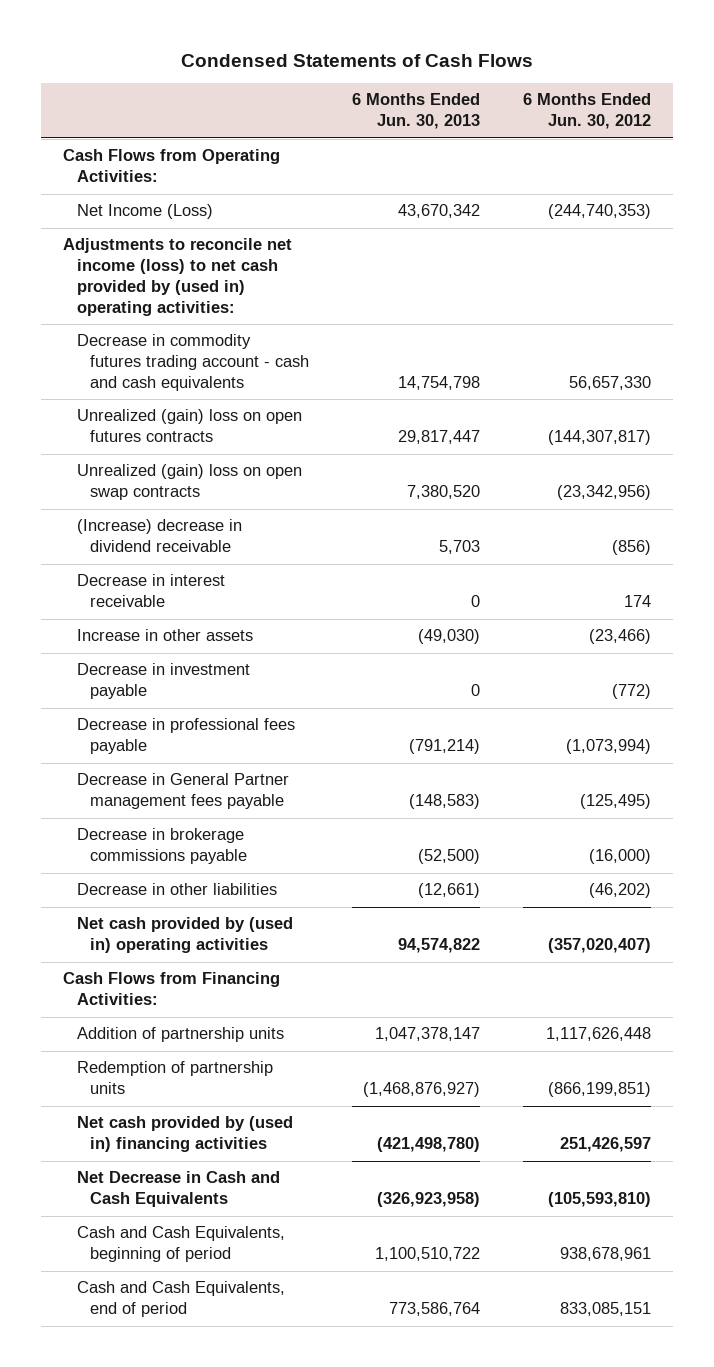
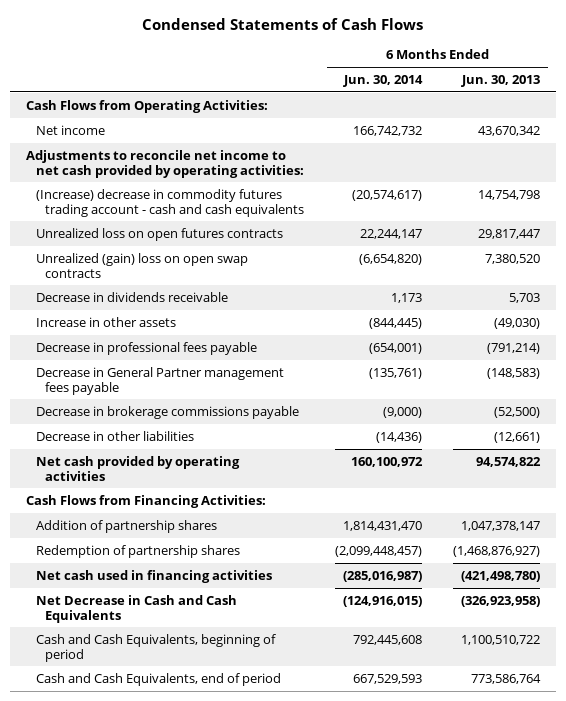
[523,93,652,130] 6 Months Ended Jun. 30, 2012 -> none
none -> [343,75,424,88] Jun. 30, 2014
[76,204,213,220] Net Income (Loss) -> [35,124,105,135] Net income
[62,238,292,317] Adjustments to reconcile net income (loss) to net cash provided by (used in) operating activities: -> [25,149,304,178] Adjustments to reconcile net income to net cash provided by operating activities:
[76,334,310,392] Decrease in commodity futures trading account - cash and cash equivalents -> [35,188,305,217] (Increase) decrease in commodity futures trading account - cash and cash equivalents
[76,409,302,443] Unrealized (gain) loss on open futures contracts -> [35,227,283,241] Unrealized loss on open futures contracts
[76,574,225,608] Decrease in interest receivable -> none
[76,519,242,553] (Increase) decrease in dividend receivable -> [35,291,228,302] Decrease in dividends receivable
[76,663,250,700] Decrease in investment payable -> none
[76,917,293,954] Net cash provided by (used in) operating activities -> [35,455,240,481] Net cash provided by operating activities
[76,1027,284,1043] Addition of partnership units -> [35,519,217,533] Addition of partnership shares
[76,1061,273,1095] Redemption of partnership units -> [35,544,240,558] Redemption of partnership shares
[76,1116,293,1153] Net cash provided by (used in) financing activities -> [35,569,272,583] Net cash used in financing activities

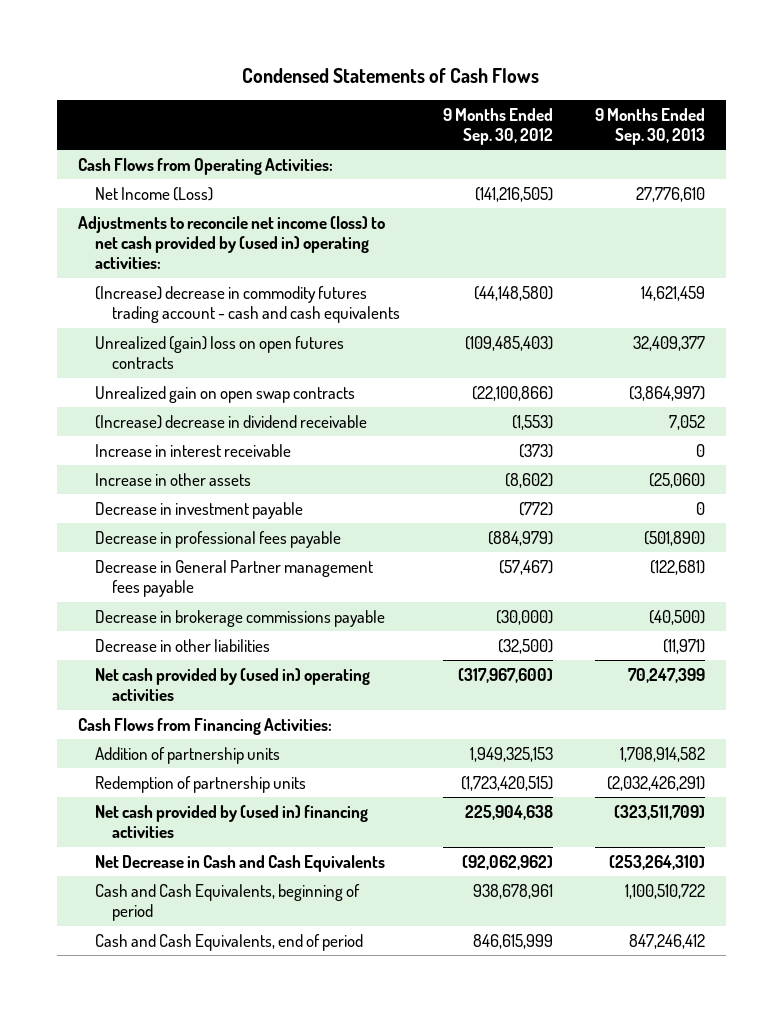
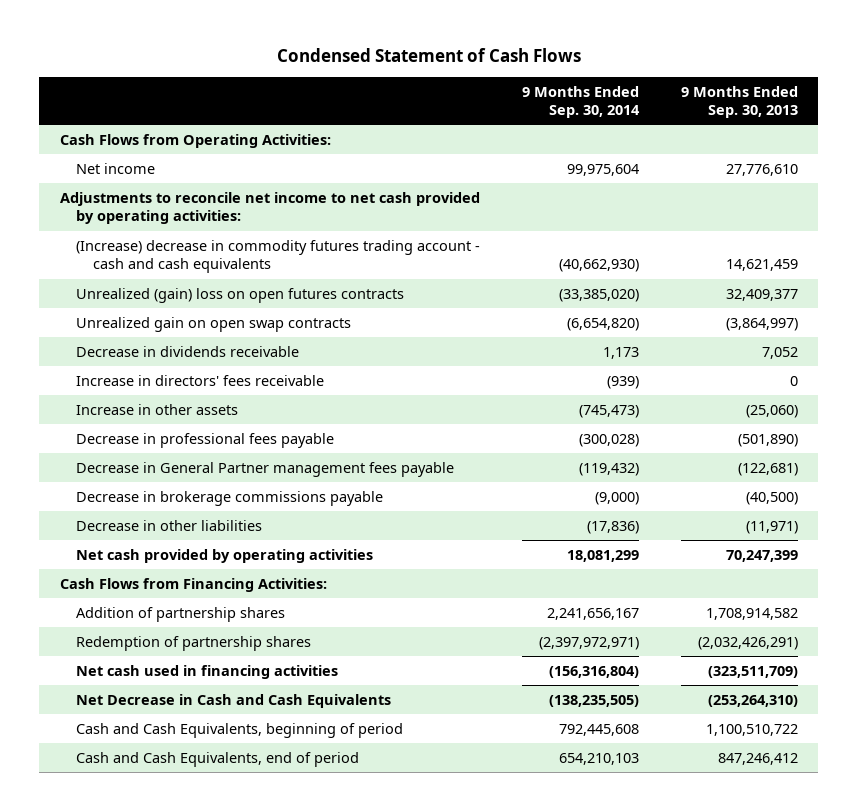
[242,67,540,83] Condensed Statements of Cash Flows -> [276,48,581,63] Condensed Statement of Cash Flows
[442,107,553,145] 9 Months Ended Sep. 30, 2012 -> none
none -> [521,85,640,118] 9 Months Ended Sep. 30, 2014
[94,186,213,201] Net Income (Loss) -> [76,162,156,174] Net income
[77,215,385,270] Adjustments to reconcile net income (loss) to net cash provided by (used in) operating activities: -> [60,191,481,225] Adjustments to reconcile net income to net cash provided by operating activities:
[94,414,367,429] (Increase) decrease in dividend receivable -> [76,345,300,357] Decrease in dividends receivable
[94,443,291,457] Increase in interest receivable -> [76,374,325,386] Increase in directors' fees receivable
[94,501,303,519] Decrease in investment payable -> none
[94,667,370,702] Net cash provided by (used in) operating activities -> [76,548,374,563] Net cash provided by operating activities
[94,746,280,764] Addition of partnership units -> [76,606,286,622] Addition of partnership shares
[94,775,306,793] Redemption of partnership units -> [76,635,312,651] Redemption of partnership shares
[94,804,368,839] Net cash provided by (used in) financing activities -> [76,664,339,679] Net cash used in financing activities

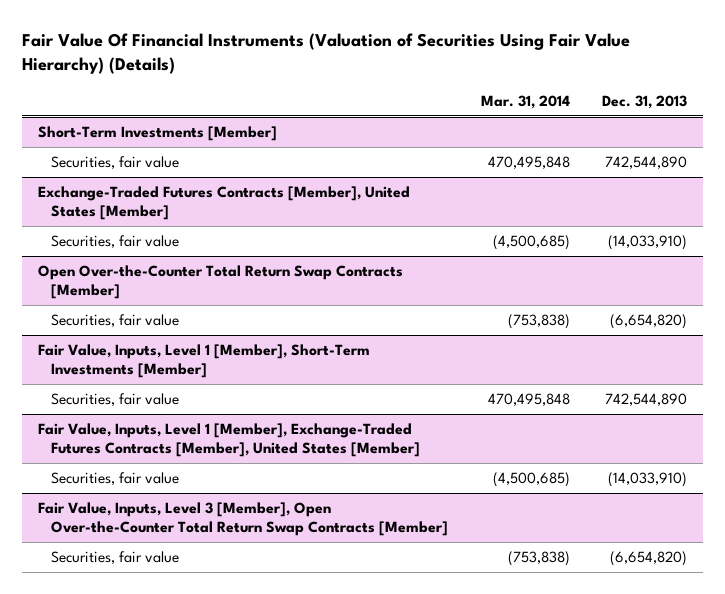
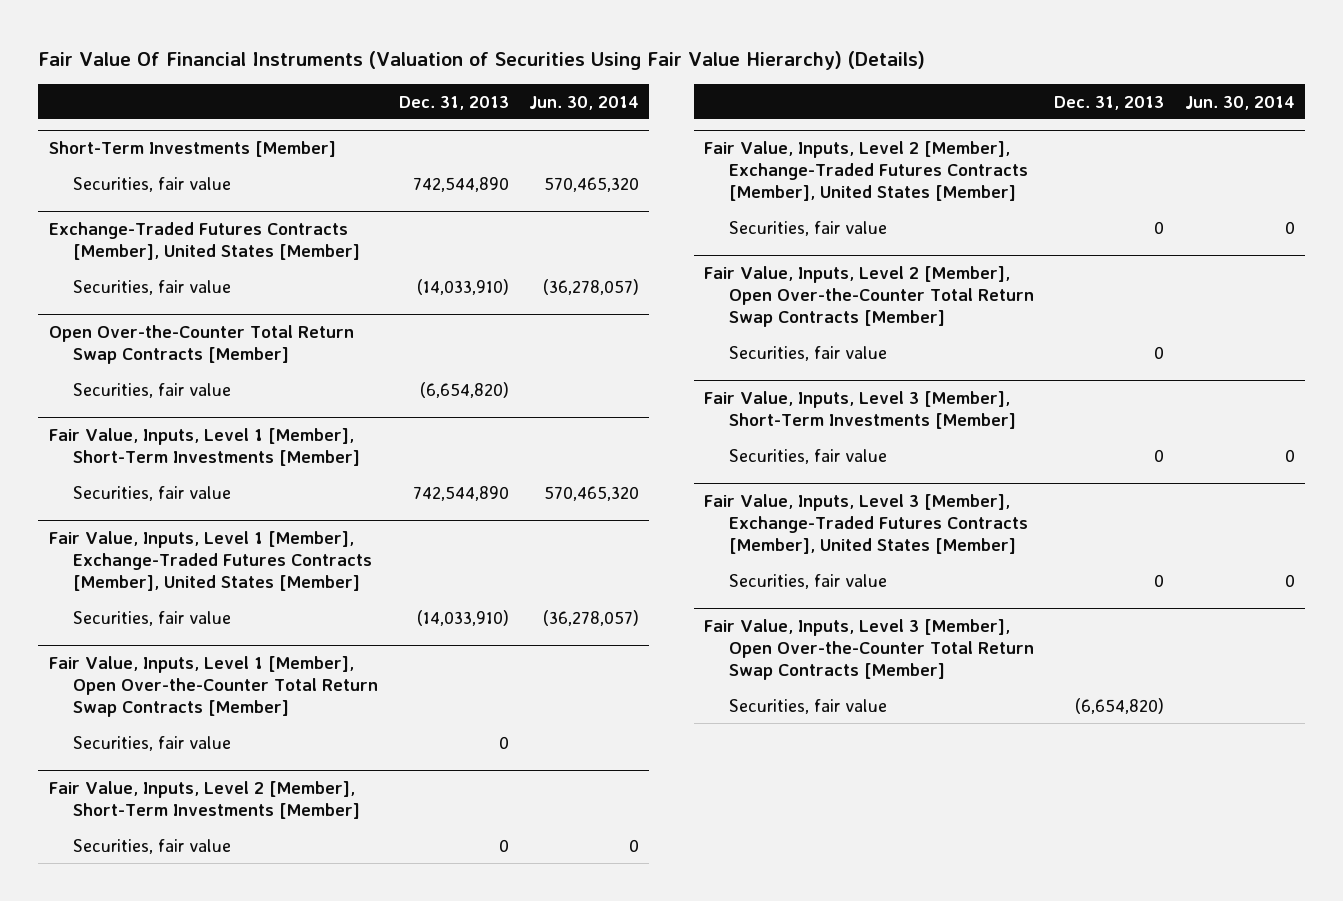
[480,94,570,109] Mar. 31, 2014 -> none
none -> [529,95,640,110] Jun. 30, 2014
none -> [48,656,379,718] Fair Value, Inputs, Level 1 [Member], Open Over-the-Counter Total Return Swap Contracts [Member]
none -> [73,735,232,751] Securities, fair value
none -> [48,781,361,820] Fair Value, Inputs, Level 2 [Member], Short-Term Investments [Member]
none -> [73,838,232,854] Securities, fair value
none -> [704,141,1029,202] Fair Value, Inputs, Level 2 [Member], Exchange-Traded Futures Contracts [Member], United States [Member]
none -> [729,220,888,236] Securities, fair value
none -> [704,266,1035,328] Fair Value, Inputs, Level 2 [Member], Open Over-the-Counter Total Return Swap Contracts [Member]
none -> [729,345,888,361] Securities, fair value
none -> [704,391,1017,430] Fair Value, Inputs, Level 3 [Member], Short-Term Investments [Member]
none -> [729,448,888,464] Securities, fair value
none -> [704,494,1029,555] Fair Value, Inputs, Level 3 [Member], Exchange-Traded Futures Contracts [Member], United States [Member]
none -> [729,573,888,589] Securities, fair value

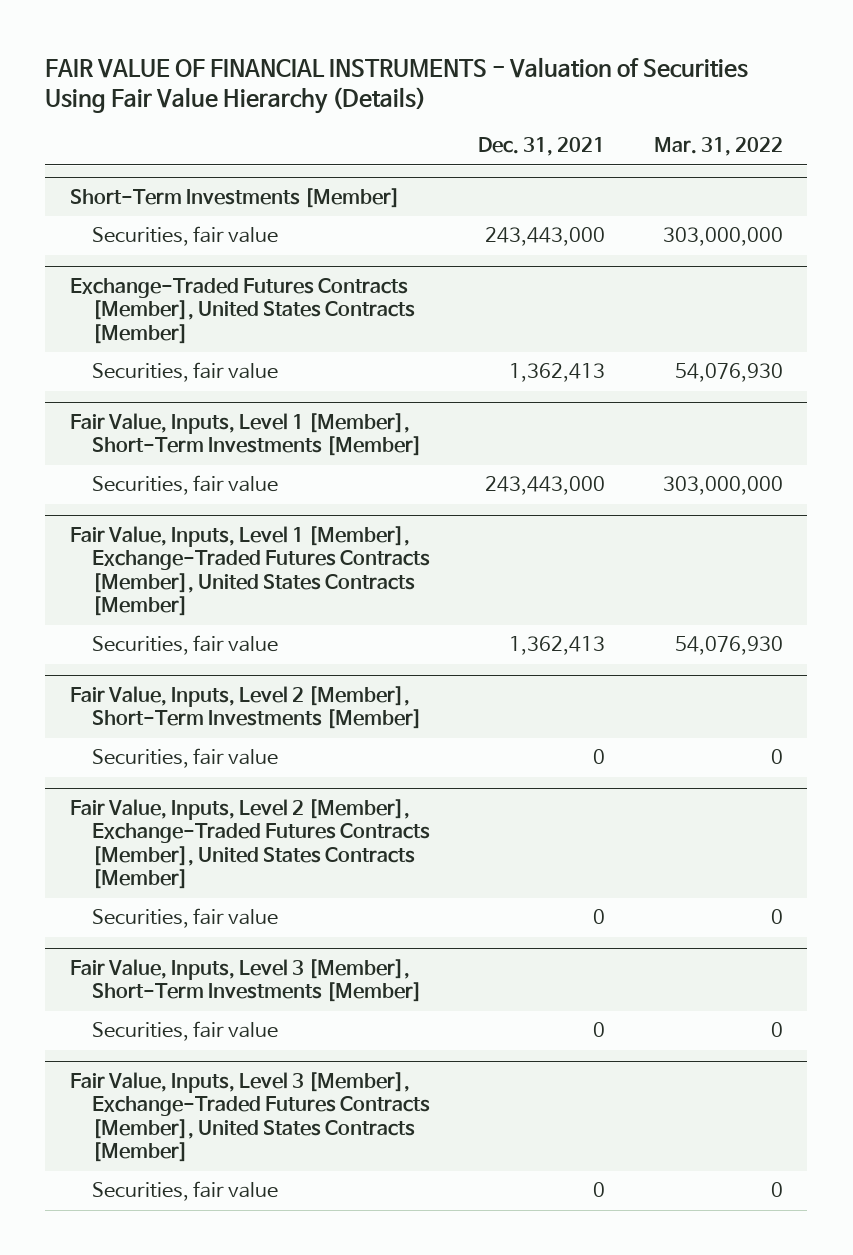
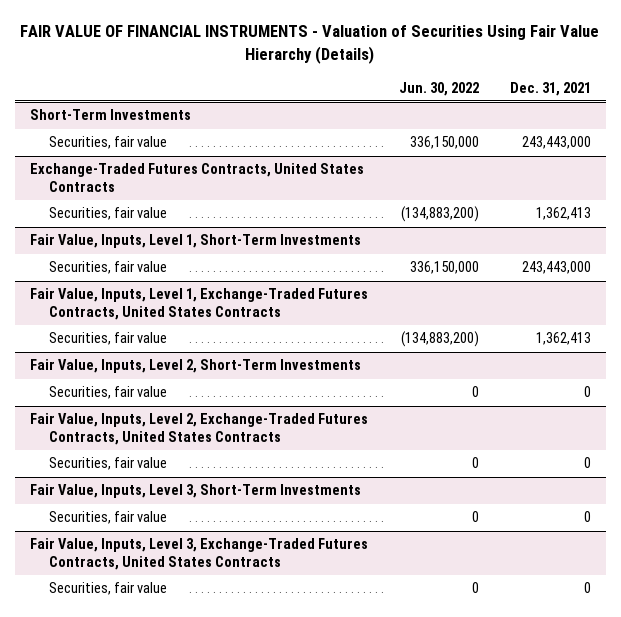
[654,137,784,157] Mar. 31, 2022 -> none
none -> [398,81,479,96] Jun. 30, 2022
[69,188,400,209] Short-Term Investments [Member] -> [30,109,192,121] Short-Term Investments
[69,278,415,344] Exchange-Traded Futures Contracts [Member], United States Contracts [Member] -> [30,163,365,192] Exchange-Traded Futures Contracts, United States Contracts
[69,413,422,457] Fair Value, Inputs, Level 1 [Member], Short-Term Investments [Member] -> [30,234,362,249] Fair Value, Inputs, Level 1, Short-Term Investments
[69,526,430,617] Fair Value, Inputs, Level 1 [Member], Exchange-Traded Futures Contracts [Member], United States Contracts [Member] -> [30,288,369,320] Fair Value, Inputs, Level 1, Exchange-Traded Futures Contracts, United States Contracts
[69,686,422,730] Fair Value, Inputs, Level 2 [Member], Short-Term Investments [Member] -> [30,359,362,374] Fair Value, Inputs, Level 2, Short-Term Investments
[69,799,430,890] Fair Value, Inputs, Level 2 [Member], Exchange-Traded Futures Contracts [Member], United States Contracts [Member] -> [30,413,369,445] Fair Value, Inputs, Level 2, Exchange-Traded Futures Contracts, United States Contracts
[69,959,422,1003] Fair Value, Inputs, Level 3 [Member], Short-Term Investments [Member] -> [30,484,362,499] Fair Value, Inputs, Level 3, Short-Term Investments
[69,1072,430,1163] Fair Value, Inputs, Level 3 [Member], Exchange-Traded Futures Contracts [Member], United States Contracts [Member] -> [30,538,369,570] Fair Value, Inputs, Level 3, Exchange-Traded Futures Contracts, United States Contracts

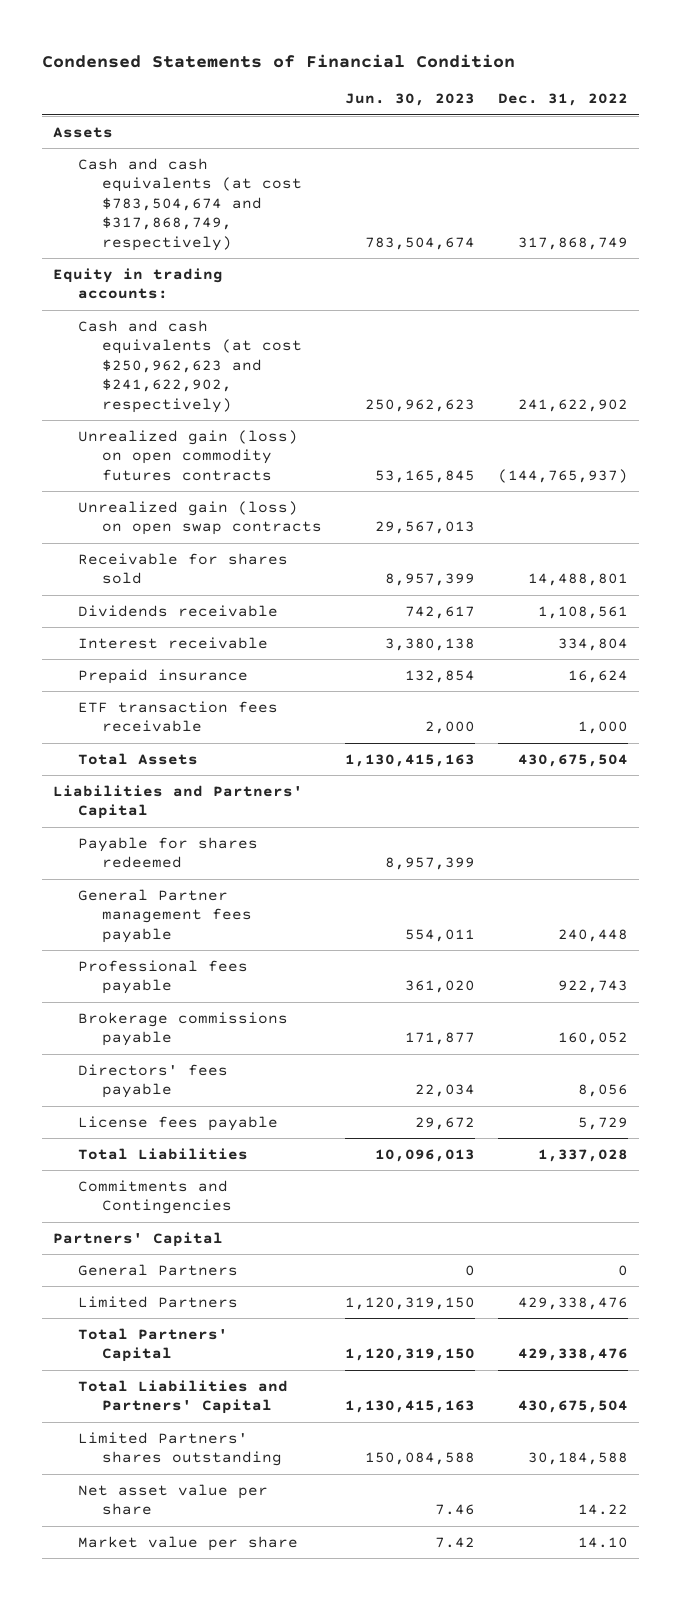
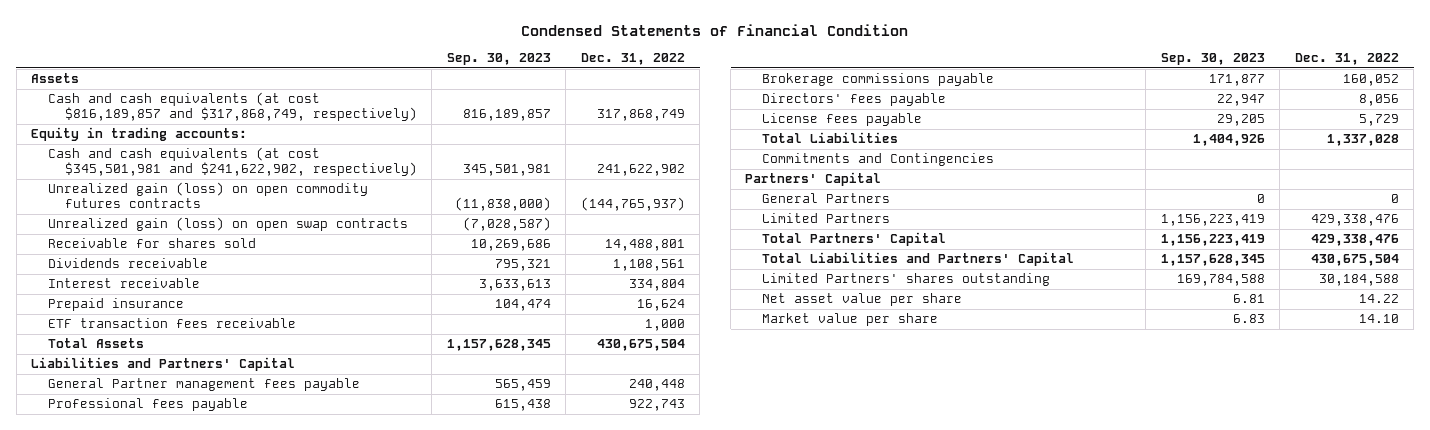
[345,93,476,107] Jun. 30, 2023 -> none
none -> [446,53,551,66] Sep. 30, 2023
[77,157,303,252] Cash and cash equivalents (at cost $783,504,674 and $317,868,749, respectively) -> [48,92,417,122] Cash and cash equivalents (at cost $816,189,857 and $317,868,749, respectively)
[77,319,303,414] Cash and cash equivalents (at cost $250,962,623 and $241,622,902, respectively) -> [48,147,417,177] Cash and cash equivalents (at cost $345,501,981 and $241,622,902, respectively)
[77,836,258,869] Payable for shares redeemed -> none

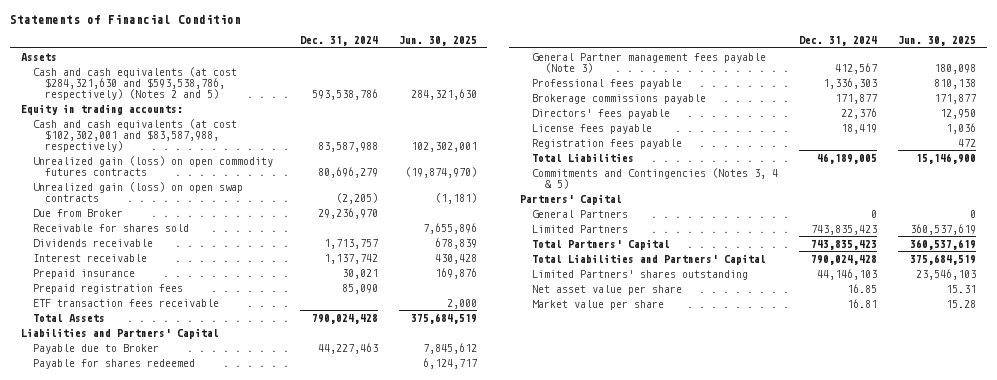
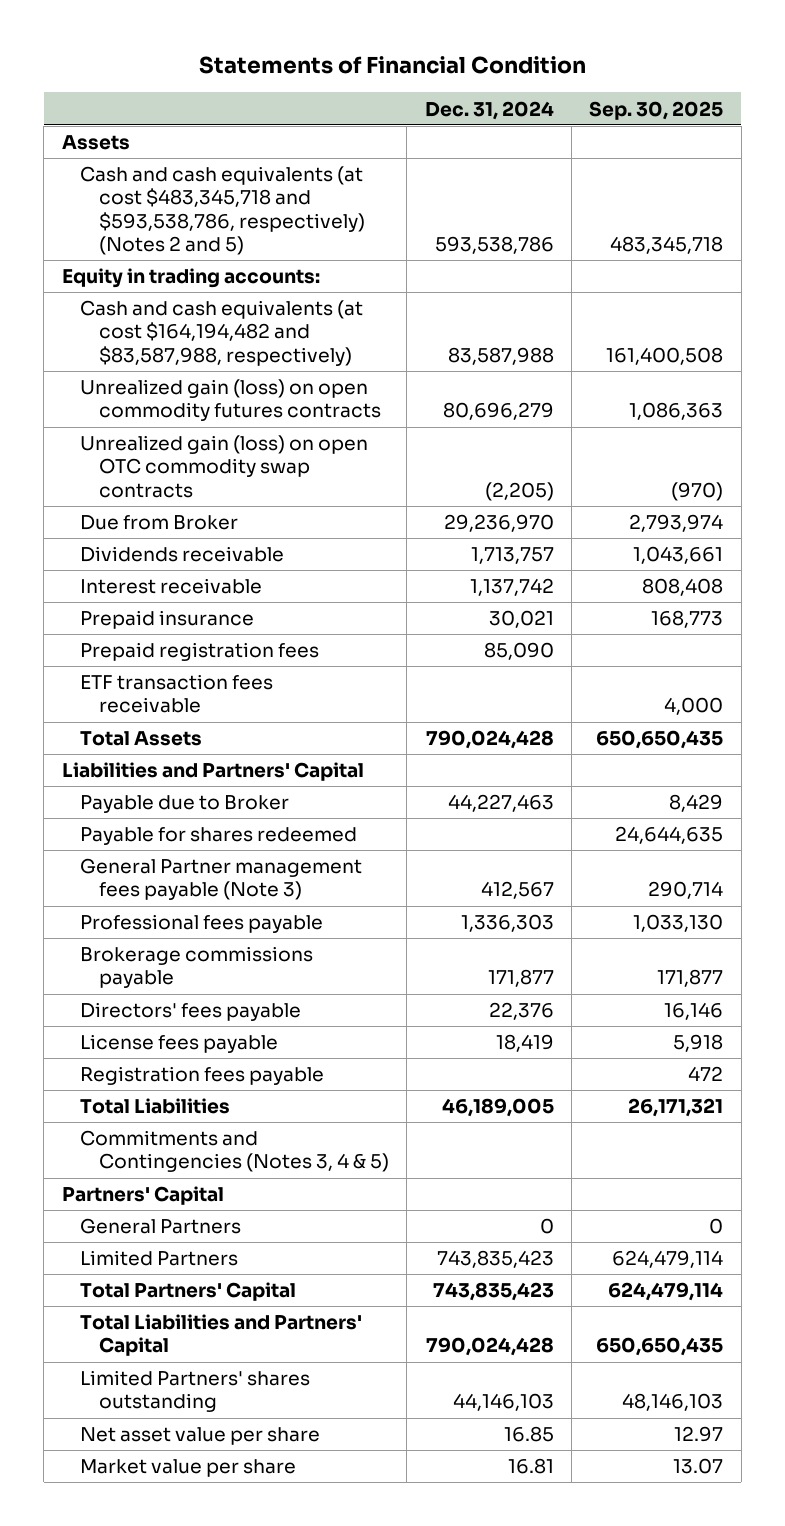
[398,36,477,47] Jun. 30, 2025 -> none
none -> [589,100,724,120] Sep. 30, 2025
[32,66,237,100] Cash and cash equivalents (at cost $284,321,630 and $593,538,786, respectively) (Notes 2 and 5) -> [80,166,366,256] Cash and cash equivalents (at cost $483,345,718 and $593,538,786, respectively) (Notes 2 and 5)
[32,118,237,152] Cash and cash equivalents (at cost $102,302,001 and $83,587,988, respectively) -> [80,300,364,366] Cash and cash equivalents (at cost $164,194,482 and $83,587,988, respectively)
[32,181,243,202] Unrealized gain (loss) on open swap contracts -> [80,435,369,498] Unrealized gain (loss) on open OTC commodity swap contracts
[32,223,189,232] Receivable for shares sold -> none

